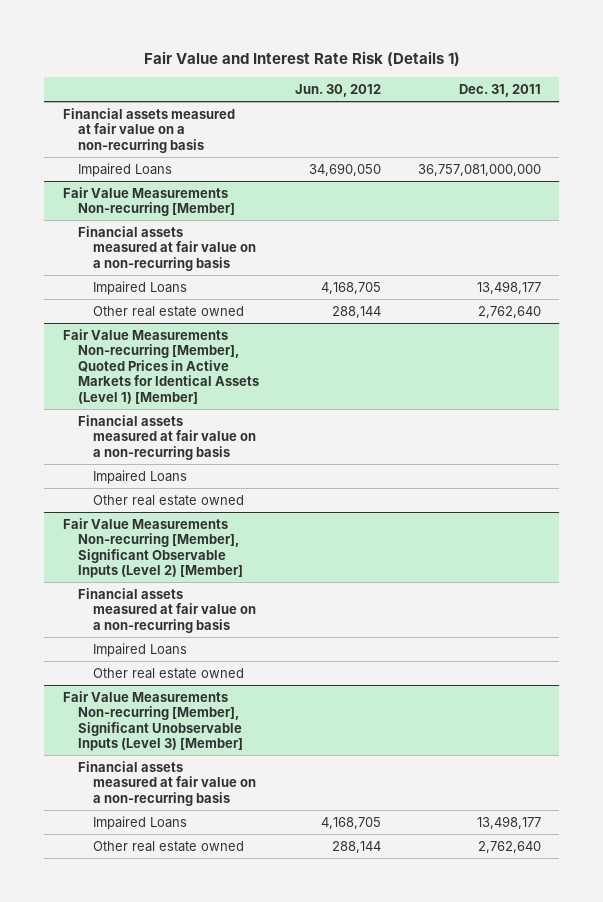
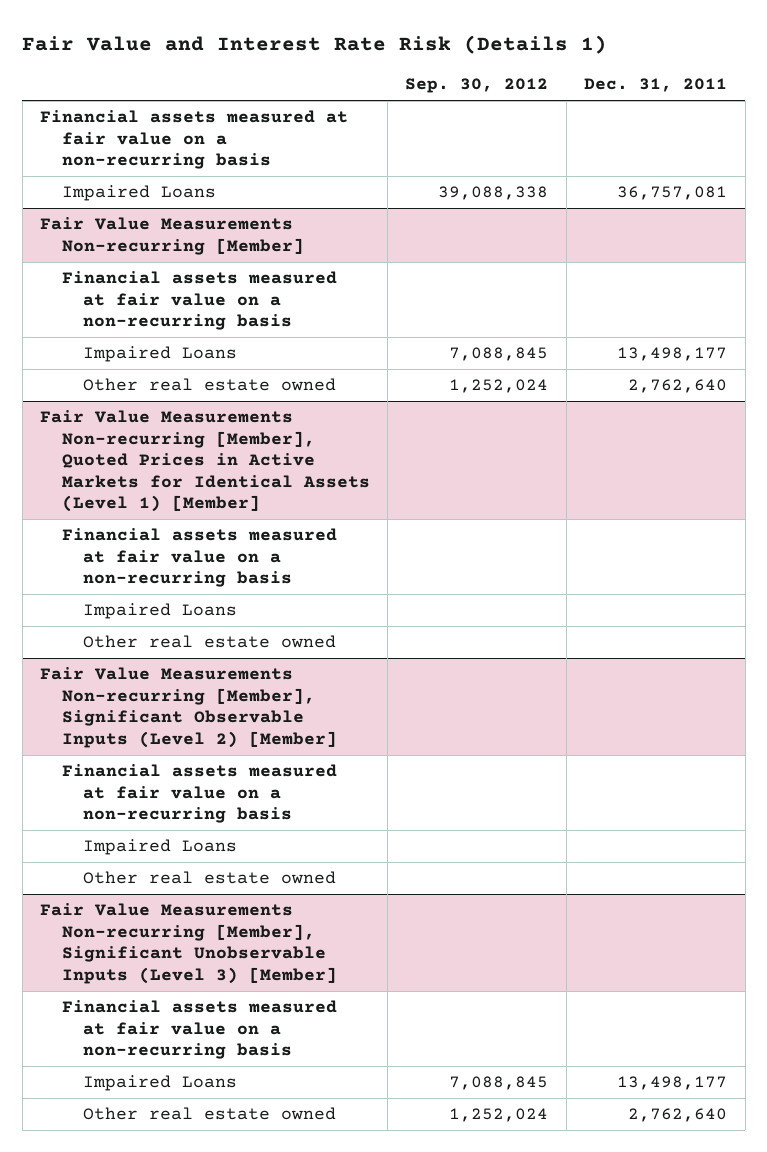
[295,84,382,98] Jun. 30, 2012 -> none
none -> [405,78,549,94] Sep. 30, 2012
[417,163,541,176] 36,757,081,000,000 -> [617,186,728,201] 36,757,081

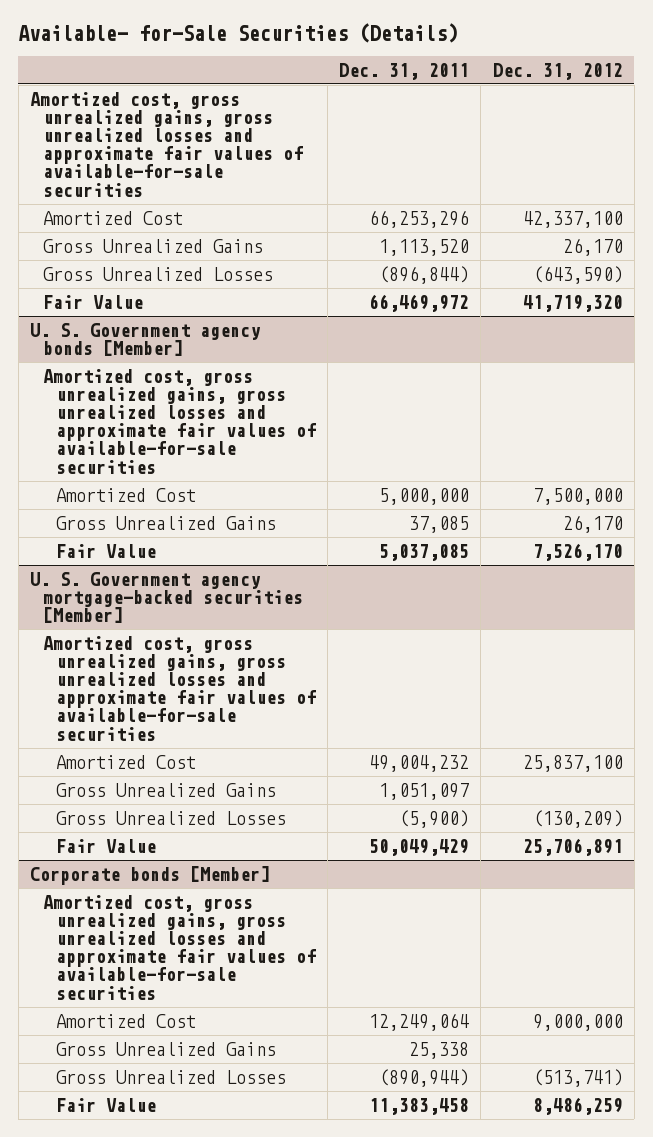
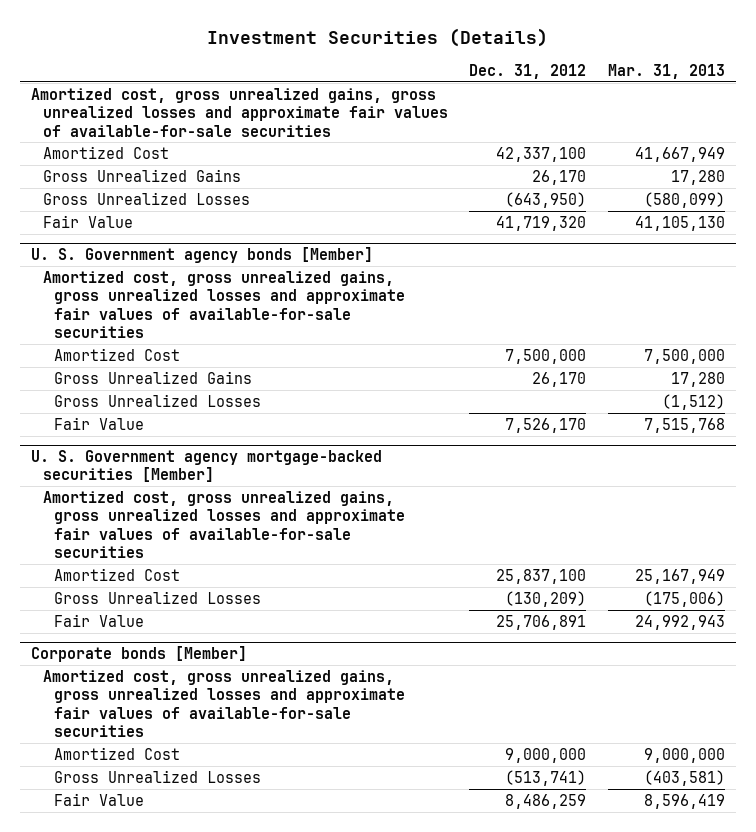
[18,23,459,44] Available- for-Sale Securities (Details) -> [206,27,548,47] Investment Securities (Details)
[339,62,470,80] Dec. 31, 2011 -> none
none -> [607,63,725,79] Mar. 31, 2013
[532,265,623,284] (643,590) -> [505,191,587,208] (643,950)
none -> [54,393,262,407] Gross Unrealized Losses
[55,782,276,797] Gross Unrealized Gains -> none
[55,1041,276,1056] Gross Unrealized Gains -> none

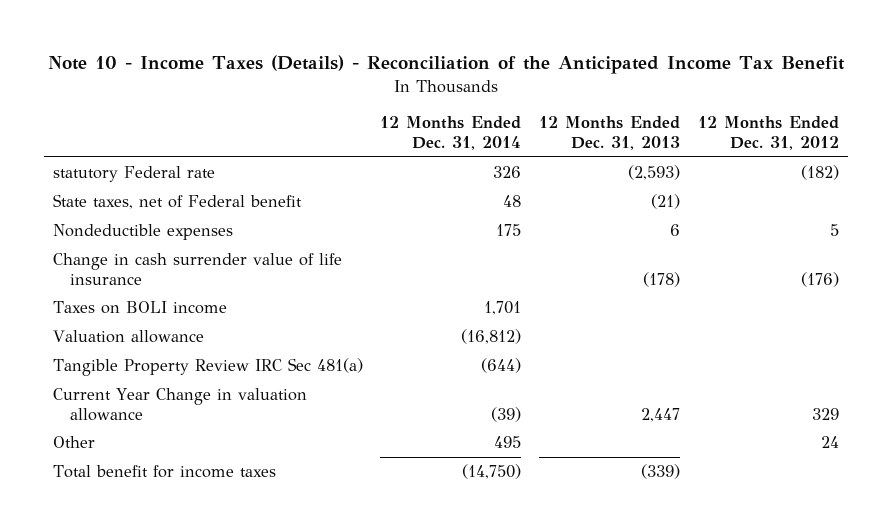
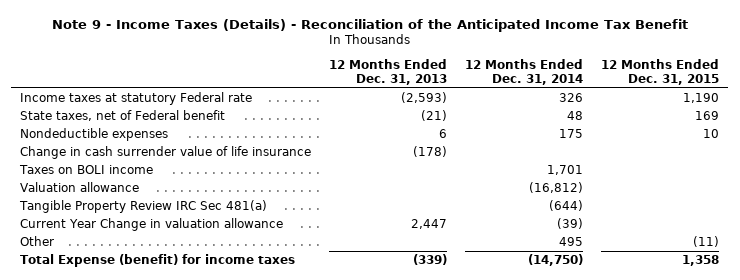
[47,55,845,75] Note 10 - Income Taxes (Details) - Reconciliation of the Anticipated Income Tax Benefit -> [51,18,688,32] Note 9 - Income Taxes (Details) - Reconciliation of the Anticipated Income Tax Benefit
[698,116,840,150] 12 Months Ended Dec. 31, 2012 -> none
none -> [601,58,720,85] 12 Months Ended Dec. 31, 2015
[52,166,215,183] statutory Federal rate -> [20,92,253,106] Income taxes at statutory Federal rate
[52,465,276,479] Total benefit for income taxes -> [20,254,296,268] Total Expense (benefit) for income taxes

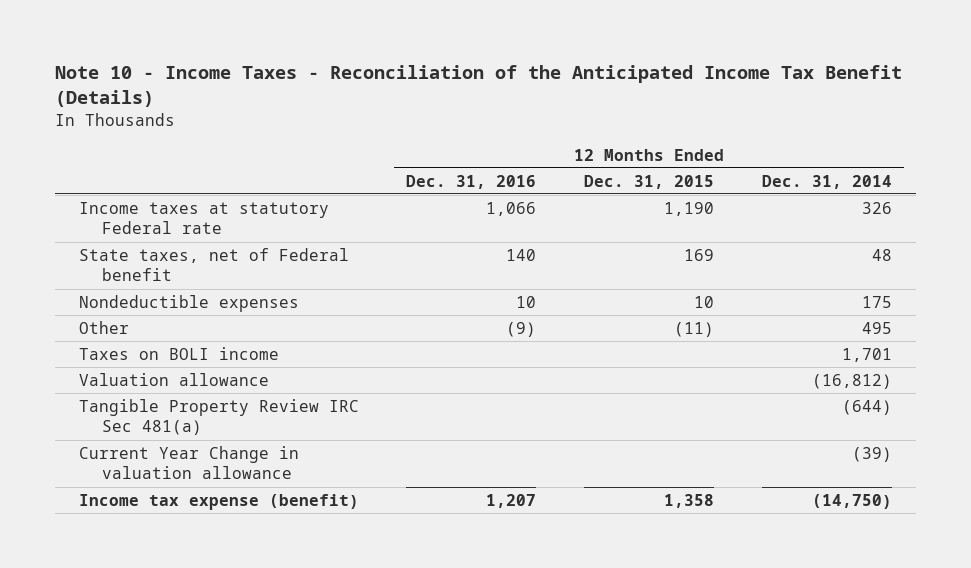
[51,18,688,32] Note 9 - Income Taxes (Details) - Reconciliation of the Anticipated Income Tax Benefit -> [54,65,902,108] Note 10 - Income Taxes - Reconciliation of the Anticipated Income Tax Benefit (Details)
[329,58,448,85] 12 Months Ended Dec. 31, 2013 -> none
none -> [406,174,537,189] Dec. 31, 2016
[20,146,312,160] Change in cash surrender value of life insurance -> none
[20,236,55,247] Other -> [78,320,129,334] Other
[20,254,296,268] Total Expense (benefit) for income taxes -> [78,493,359,510] Income tax expense (benefit)

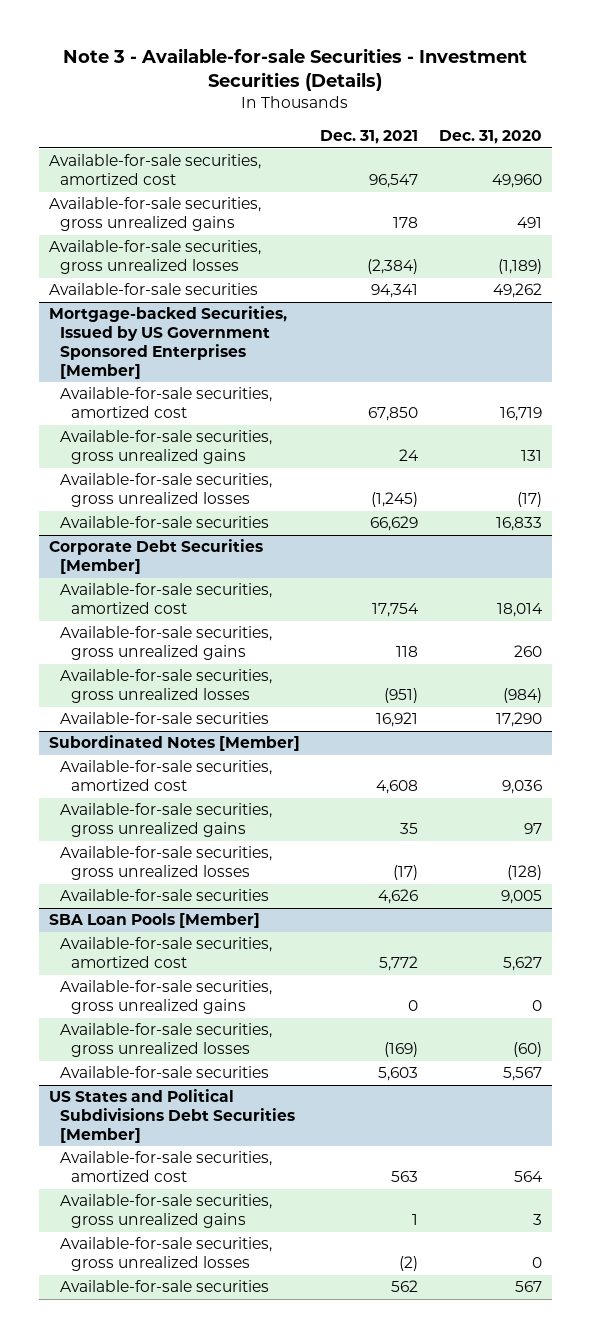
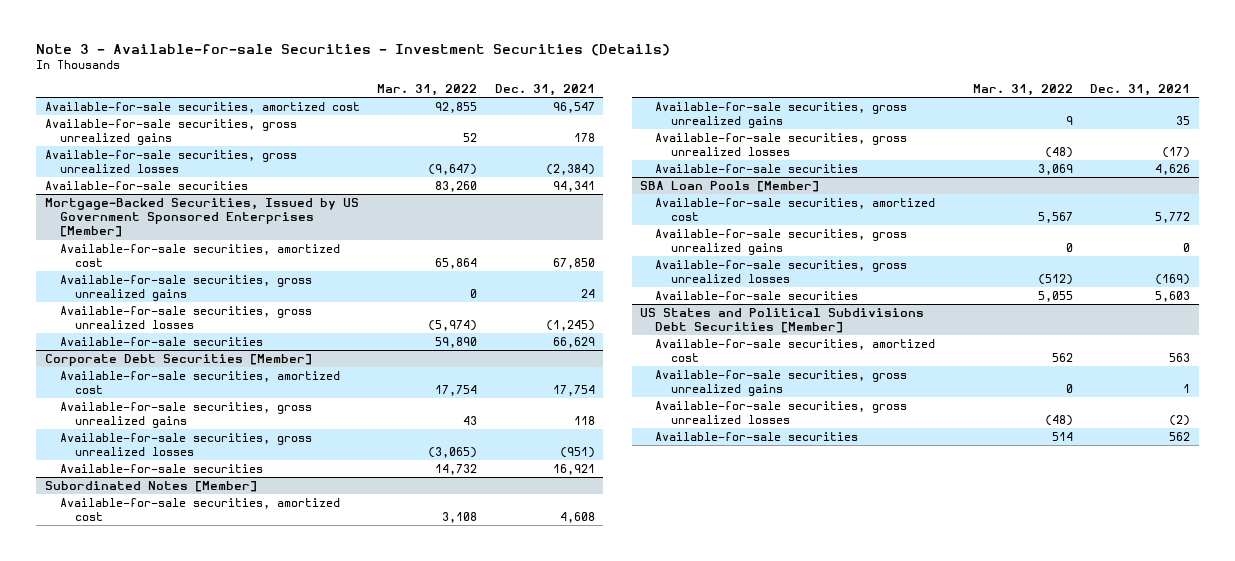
[438,130,542,145] Dec. 31, 2020 -> none
none -> [377,84,478,97] Mar. 31, 2022
[49,306,288,379] Mortgage-backed Securities, Issued by US Government Sponsored Enterprises [Member] -> [44,197,359,238] Mortgage-Backed Securities, Issued by US Government Sponsored Enterprises [Member]

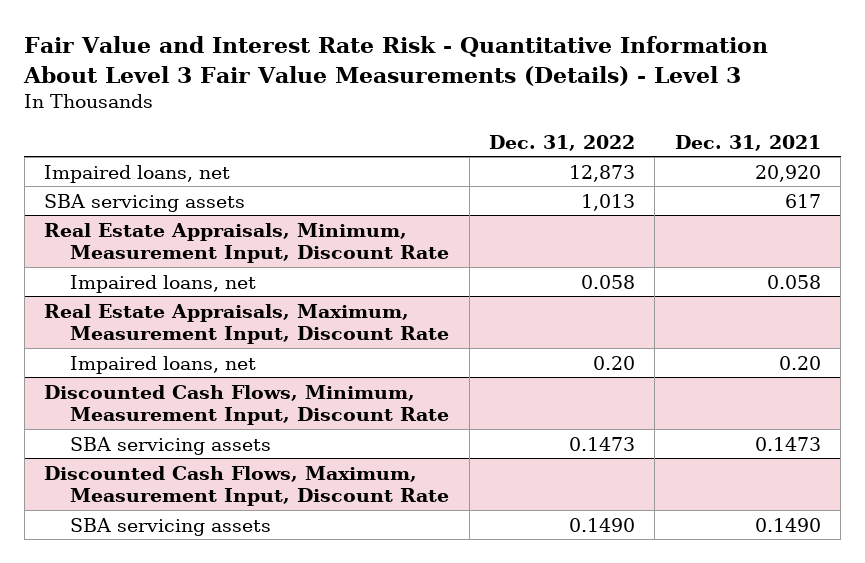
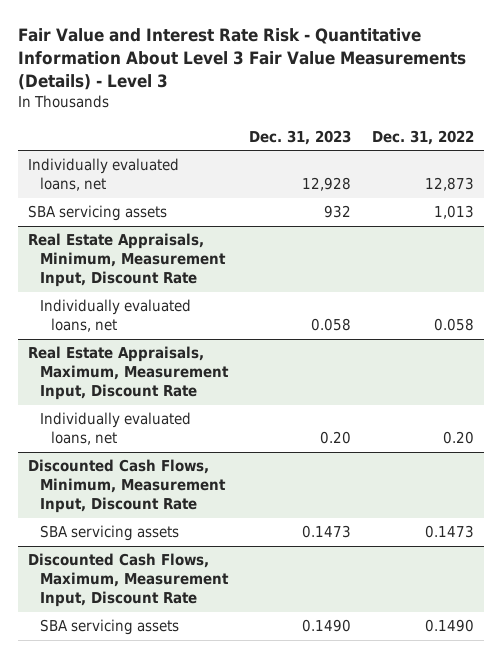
[674,134,821,151] Dec. 31, 2021 -> none
none -> [248,129,351,145] Dec. 31, 2023
[43,164,230,183] Impaired loans, net -> [28,158,180,192] Individually evaluated loans, net
[70,274,257,293] Impaired loans, net -> [39,299,191,333] Individually evaluated loans, net
[70,355,257,374] Impaired loans, net -> [39,412,191,446] Individually evaluated loans, net

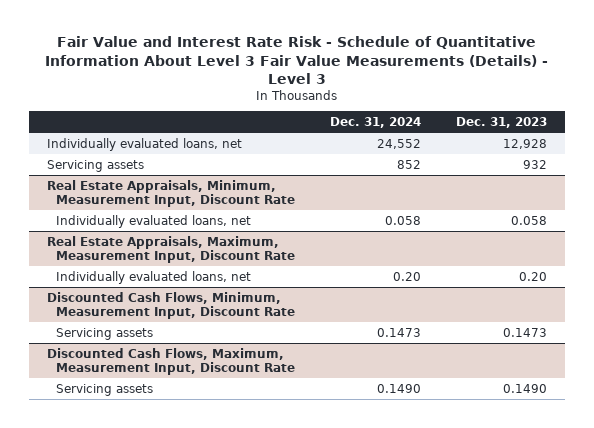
[17,27,466,91] Fair Value and Interest Rate Risk - Quantitative Information About Level 3 Fair Value Measurements (Details) - Level 3 -> [44,36,548,84] Fair Value and Interest Rate Risk - Schedule of Quantitative Information About Level 3 Fair Value Measurements (Details) - Level 3
[371,129,474,145] Dec. 31, 2022 -> none
none -> [330,117,422,129] Dec. 31, 2024
[28,205,168,222] SBA servicing assets -> [46,159,144,172] Servicing assets
[39,525,179,542] SBA servicing assets -> [56,327,154,340] Servicing assets
[39,619,179,636] SBA servicing assets -> [56,383,154,396] Servicing assets

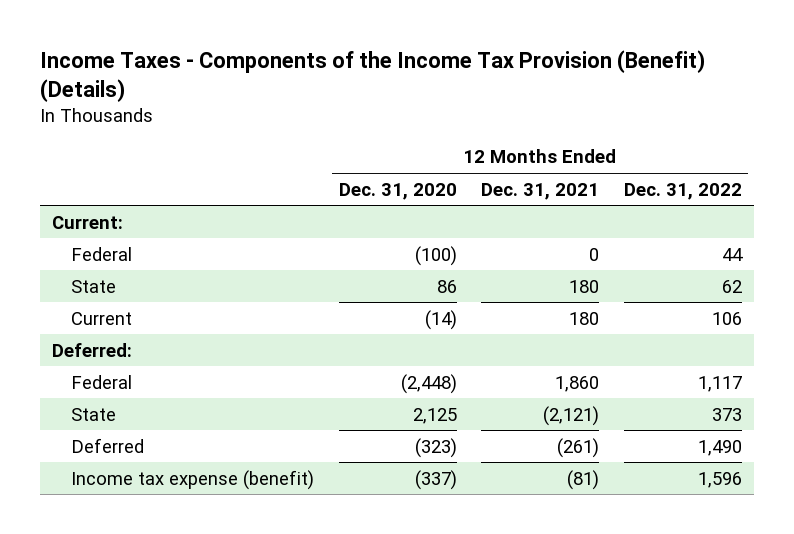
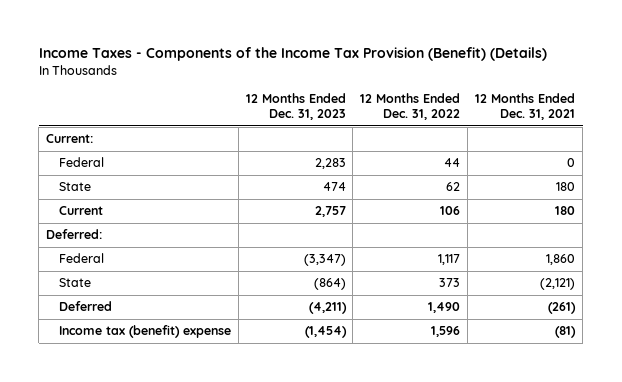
[338,182,457,200] Dec. 31, 2020 -> none
none -> [245,92,346,121] 12 Months Ended Dec. 31, 2023
[70,469,314,490] Income tax expense (benefit) -> [58,325,231,339] Income tax (benefit) expense

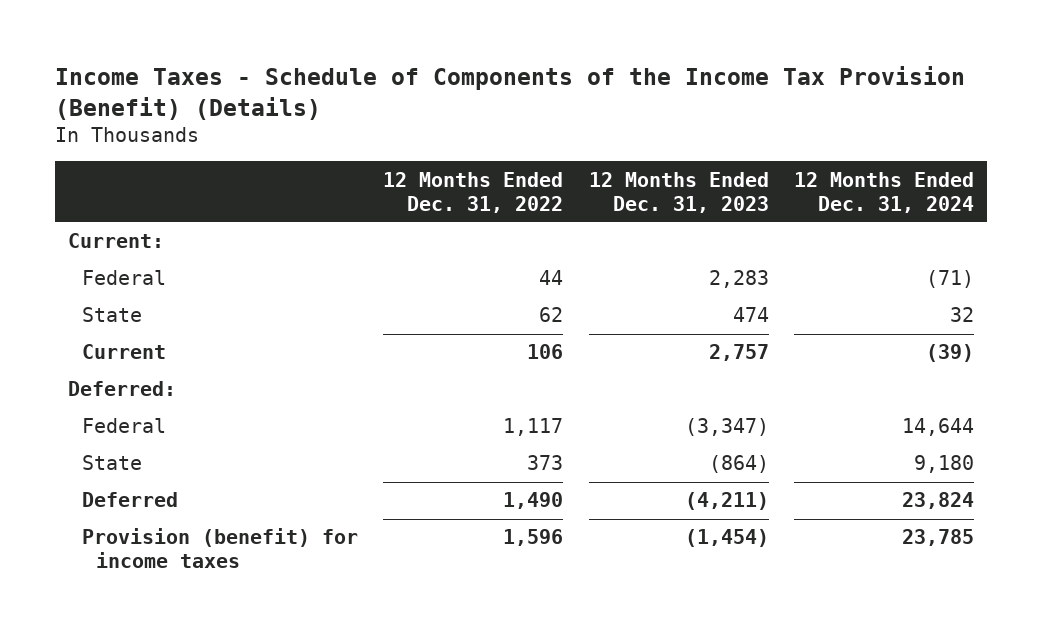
[38,46,547,61] Income Taxes - Components of the Income Tax Provision (Benefit) (Details) -> [55,66,966,120] Income Taxes - Schedule of Components of the Income Tax Provision (Benefit) (Details)
[475,92,576,121] 12 Months Ended Dec. 31, 2021 -> none
none -> [794,171,975,213] 12 Months Ended Dec. 31, 2024
[58,325,231,339] Income tax (benefit) expense -> [81,528,358,569] Provision (benefit) for income taxes

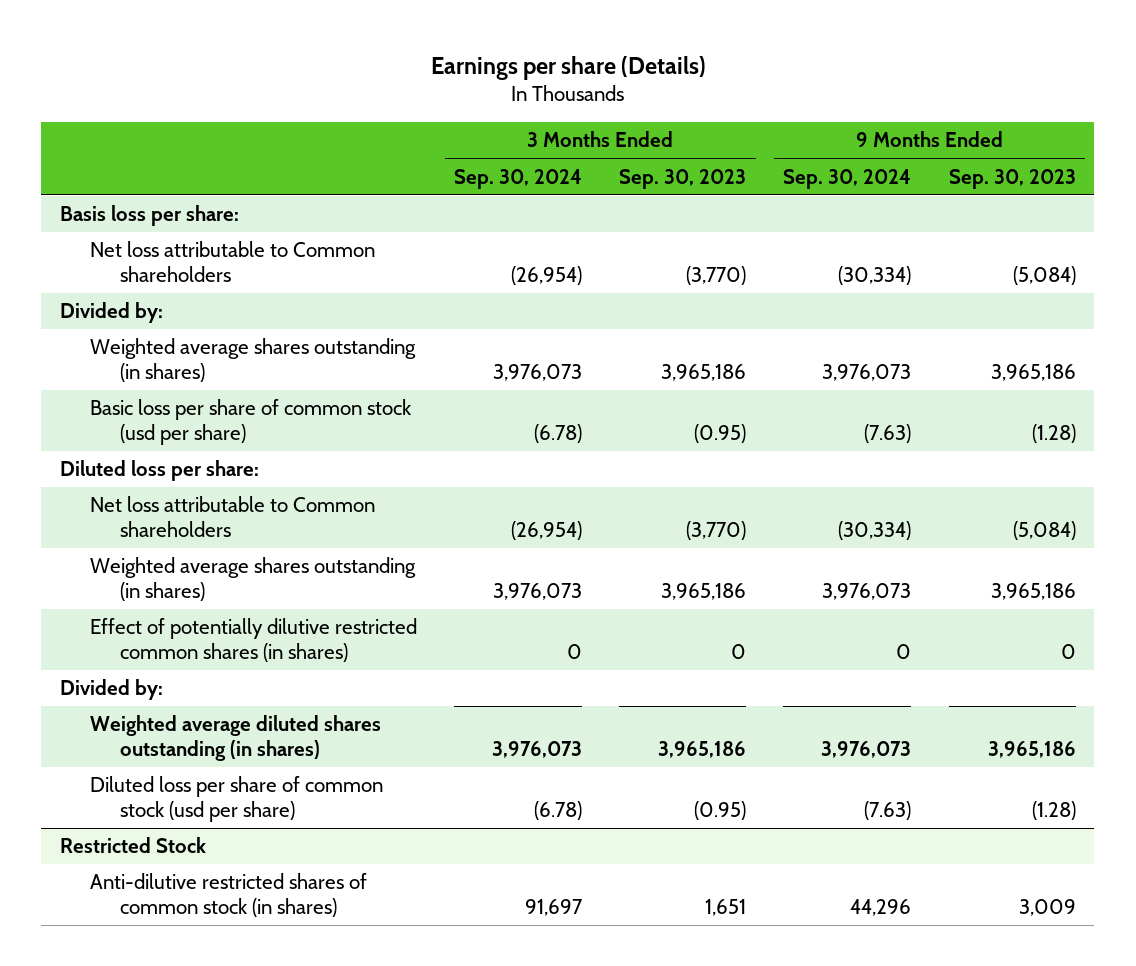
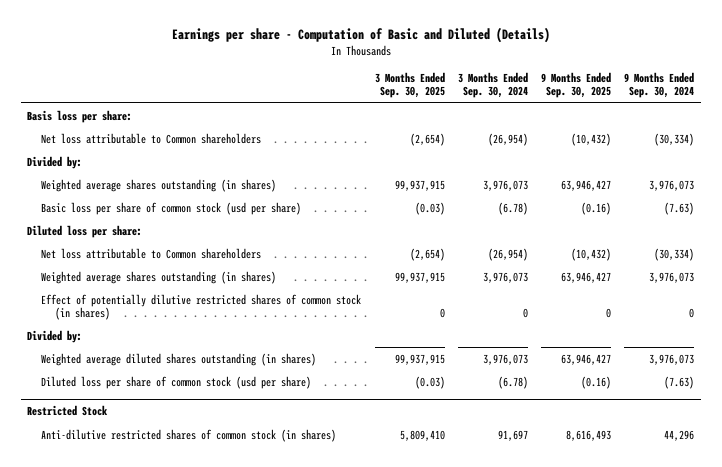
[430,55,706,80] Earnings per share (Details) -> [171,26,550,43] Earnings per share - Computation of Basic and Diluted (Details)
[619,168,747,189] Sep. 30, 2023 -> none
[948,168,1076,189] Sep. 30, 2023 -> none
none -> [374,71,445,99] 3 Months Ended Sep. 30, 2025
none -> [541,71,612,99] 9 Months Ended Sep. 30, 2025
[90,618,418,662] Effect of potentially dilutive restricted common shares (in shares) -> [41,293,362,321] Effect of potentially dilutive restricted shares of common stock (in shares)

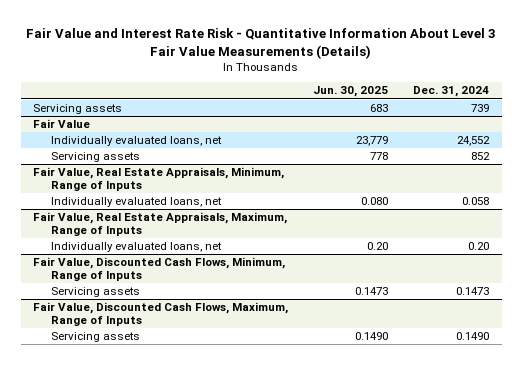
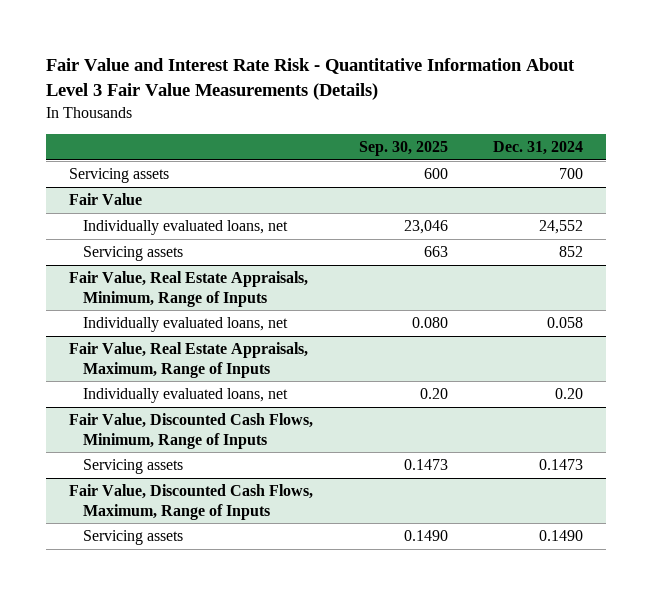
[313,86,389,98] Jun. 30, 2025 -> none
none -> [358,141,448,157] Sep. 30, 2025
[471,104,490,113] 739 -> [559,168,584,180] 700

